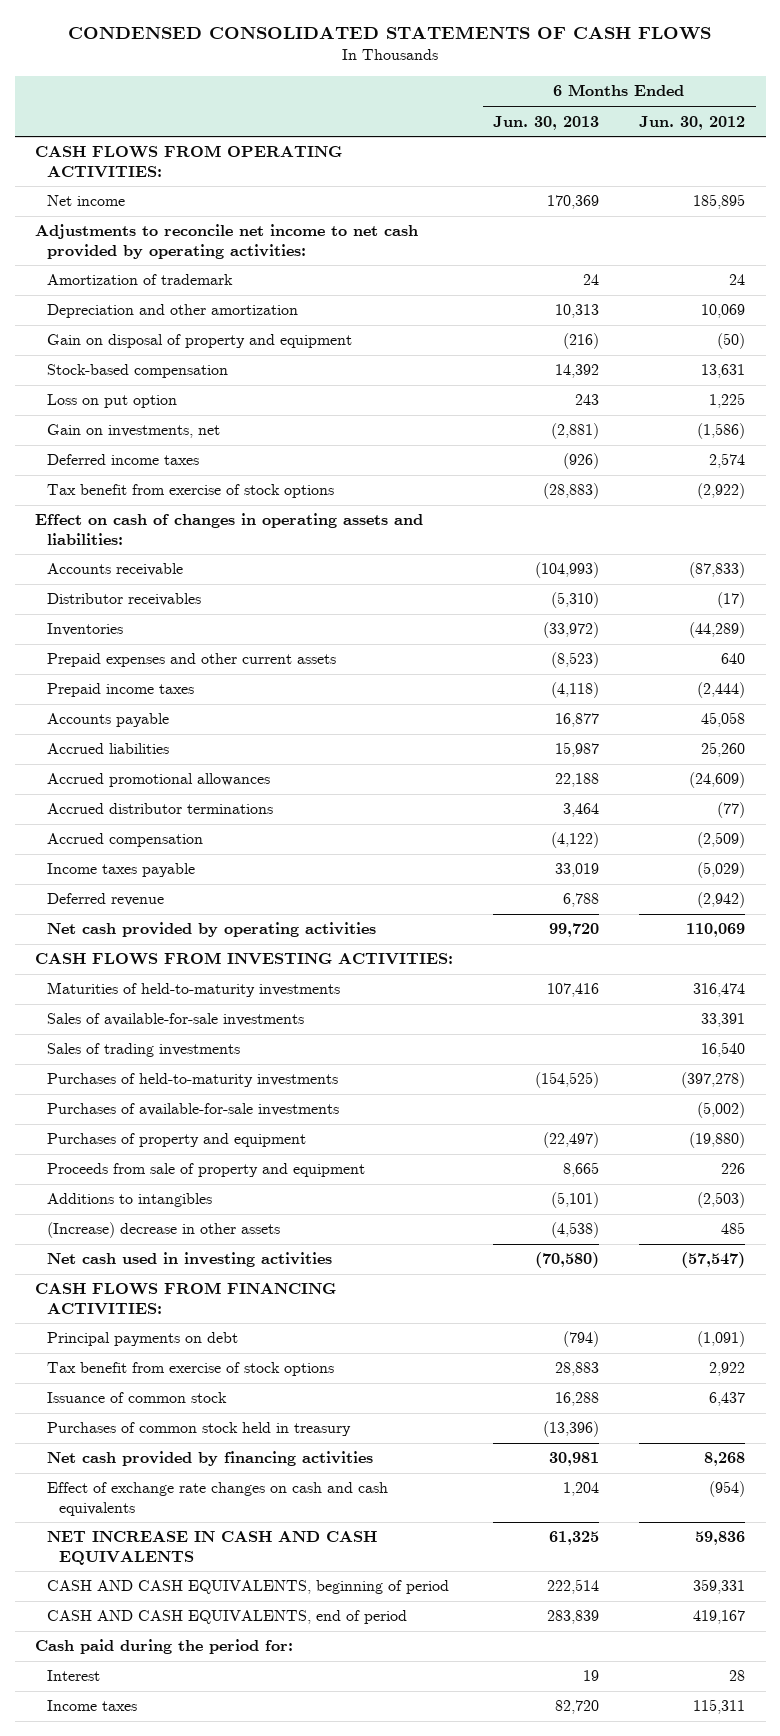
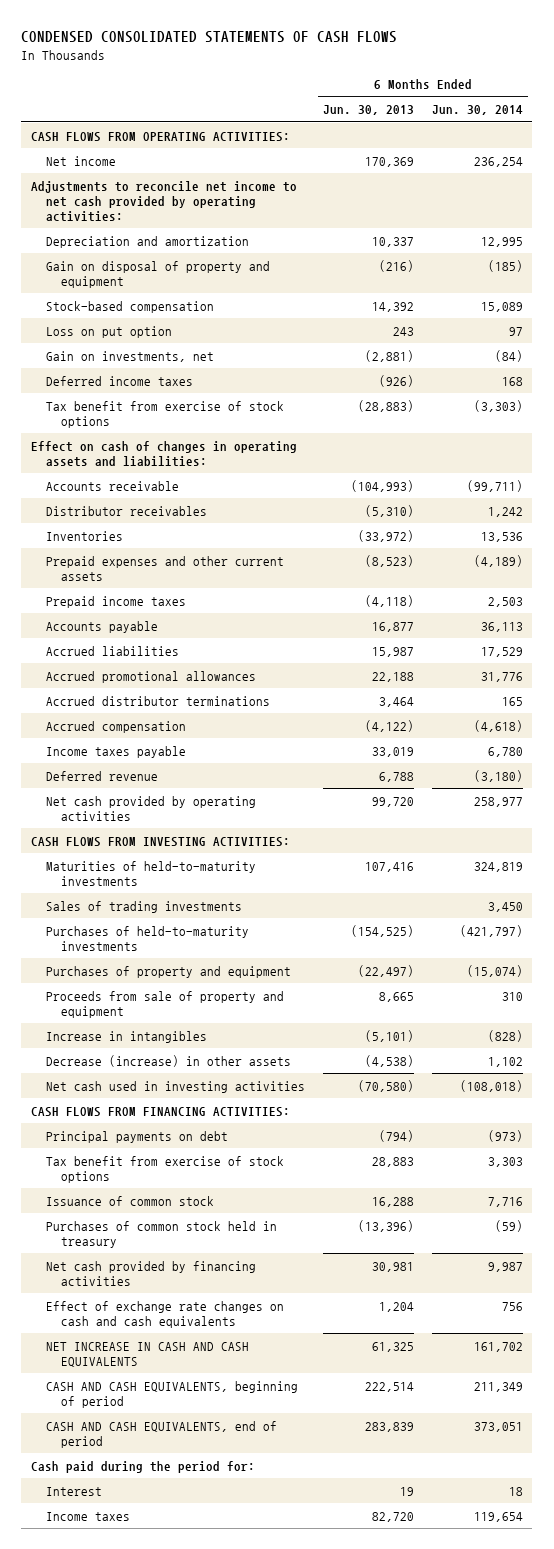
[639,115,746,130] Jun. 30, 2012 -> none
none -> [432,105,524,116] Jun. 30, 2014
[46,274,233,286] Amortization of trademark -> none
[46,304,298,319] Depreciation and other amortization -> [45,235,249,248] Depreciation and amortization
[555,304,600,319] 10,313 -> [371,236,414,247] 10,337
[46,1013,304,1027] Sales of available-for-sale investments -> none
[46,1103,339,1117] Purchases of available-for-sale investments -> none
[46,1193,212,1208] Additions to intangibles -> [45,1030,207,1043] Increase in intangibles
[46,1222,280,1239] (Increase) decrease in other assets -> [45,1054,291,1067] Decrease (increase) in other assets

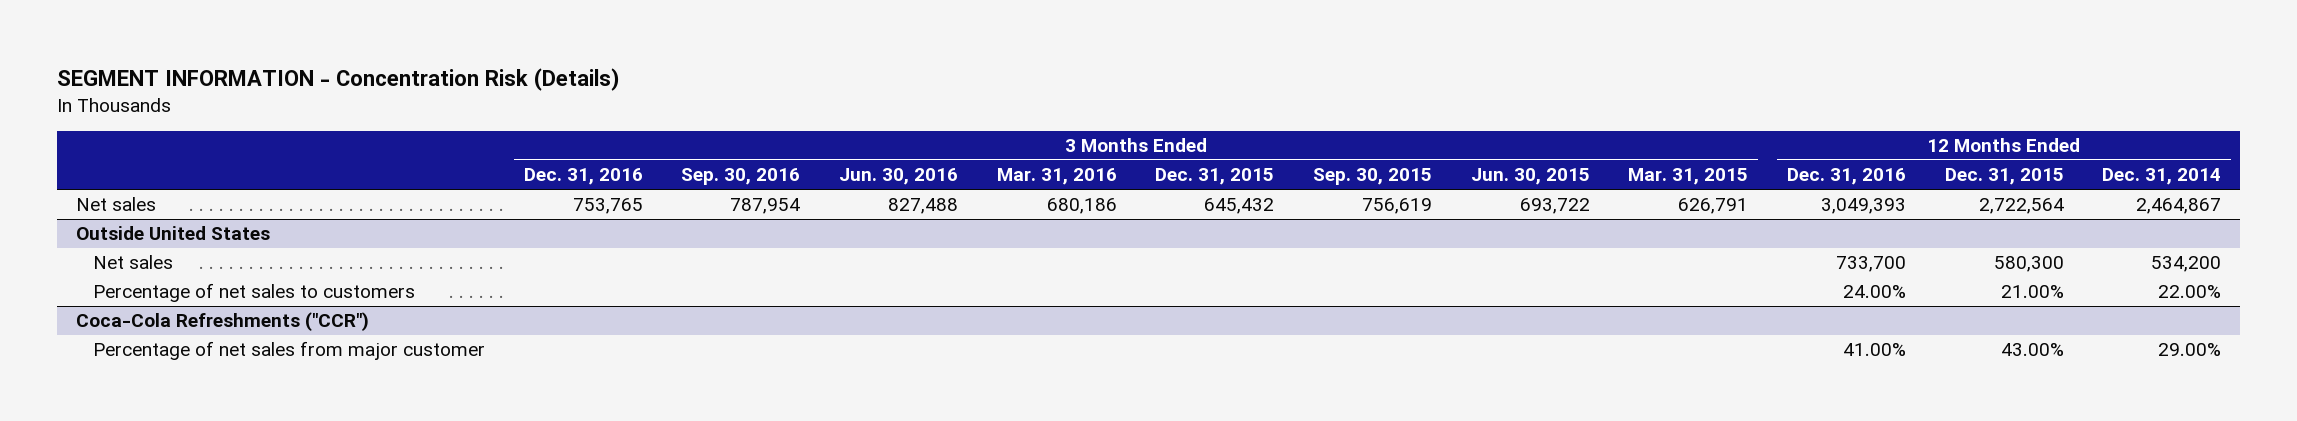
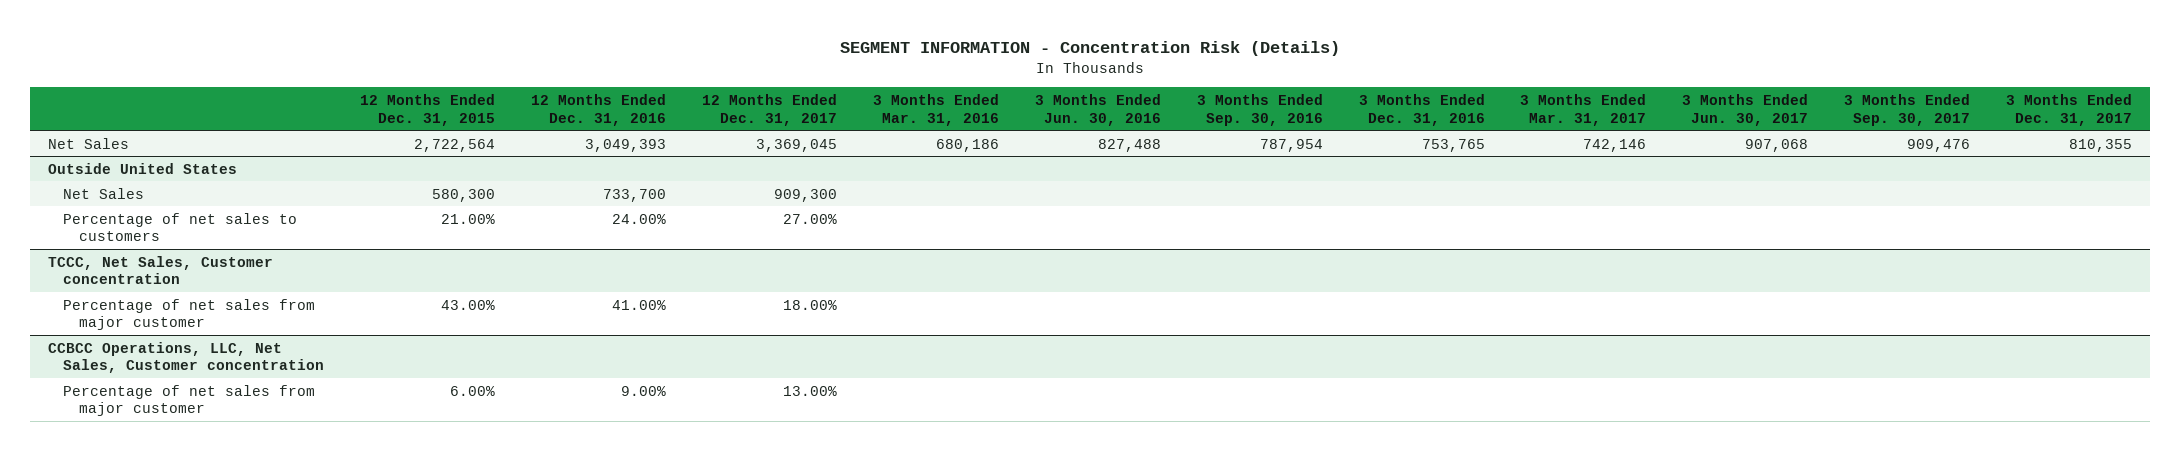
[1155,168,1275,186] Dec. 31, 2015 -> none
[1312,168,1432,186] Sep. 30, 2015 -> none
[1470,168,1590,186] Jun. 30, 2015 -> none
[1628,168,1749,186] Mar. 31, 2015 -> none
[2102,168,2222,186] Dec. 31, 2014 -> none
none -> [702,93,838,126] 12 Months Ended Dec. 31, 2017
none -> [1520,93,1647,126] 3 Months Ended Mar. 31, 2017
none -> [1682,93,1809,126] 3 Months Ended Jun. 30, 2017
none -> [1844,93,1971,126] 3 Months Ended Sep. 30, 2017
none -> [2006,93,2133,126] 3 Months Ended Dec. 31, 2017
[75,197,156,212] Net sales -> [47,137,129,149] Net Sales
[93,255,174,270] Net sales -> [63,187,145,199] Net Sales
[75,312,369,332] Coca-Cola Refreshments ("CCR") -> none
none -> [47,255,273,285] TCCC, Net Sales, Customer concentration
none -> [47,341,325,374] CCBCC Operations, LLC, Net Sales, Customer concentration
none -> [63,384,316,417] Percentage of net sales from major customer

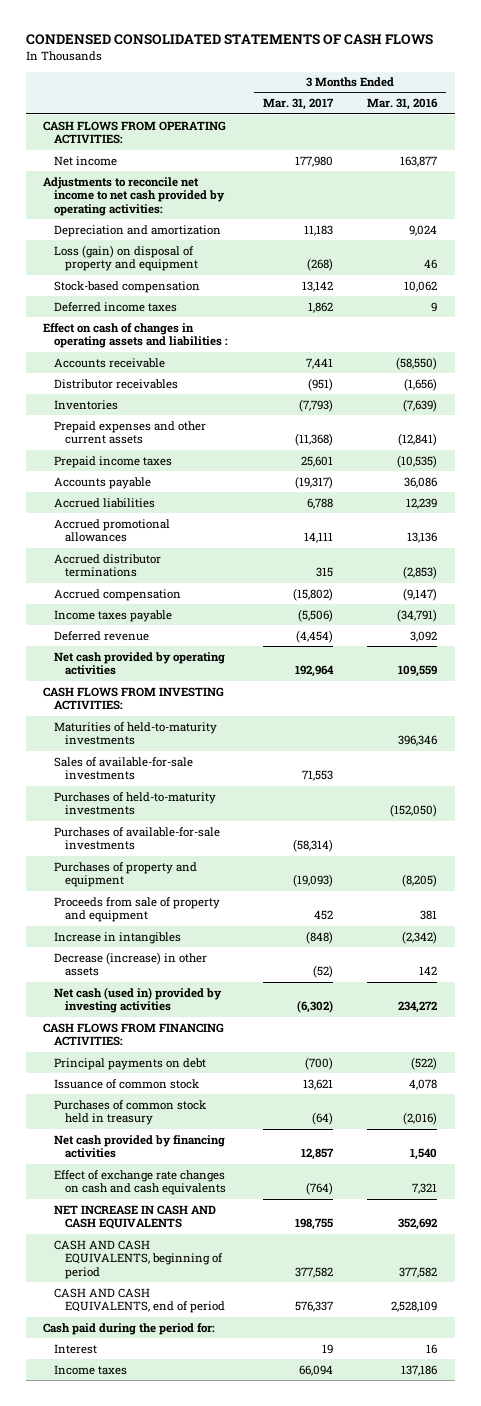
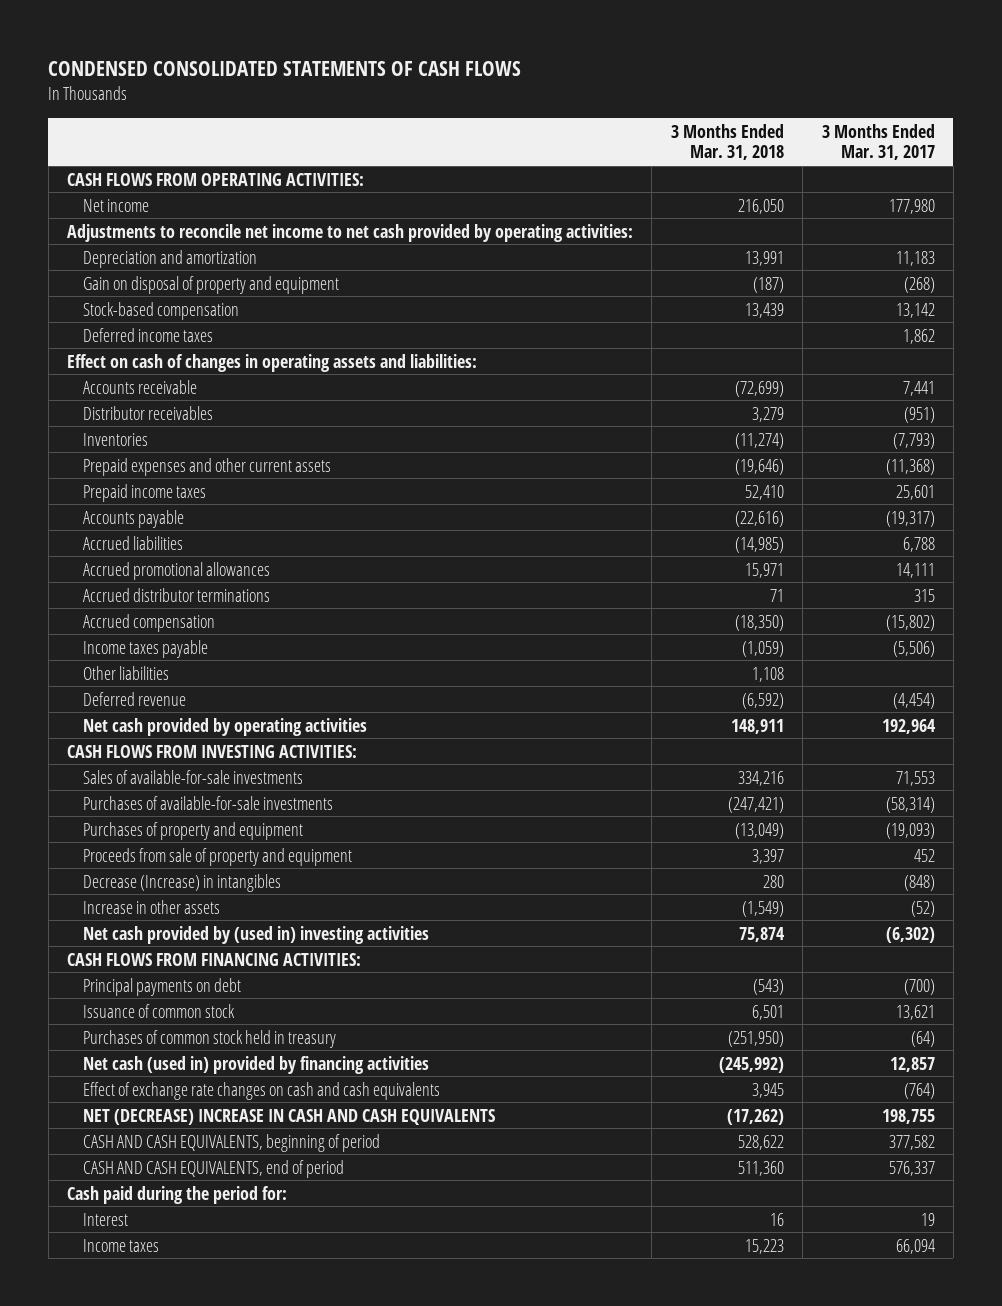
[367,98,439,111] Mar. 31, 2016 -> none
none -> [670,123,784,161] 3 Months Ended Mar. 31, 2018
[54,244,198,272] Loss (gain) on disposal of property and equipment -> [82,275,339,294] Gain on disposal of property and equipment
[43,322,229,349] Effect on cash of changes in operating assets and liabilities : -> [66,353,477,372] Effect on cash of changes in operating assets and liabilities:
none -> [82,665,169,680] Other liabilities
[54,721,218,746] Maturities of held-to-maturity investments -> none
[54,791,217,816] Purchases of held-to-maturity investments -> none
[54,931,182,944] Increase in intangibles -> [82,873,281,892] Decrease (Increase) in intangibles
[54,951,208,977] Decrease (increase) in other assets -> [82,899,220,914] Increase in other assets
[54,986,223,1014] Net cash (used in) provided by investing activities -> [82,925,429,944] Net cash provided by (used in) investing activities
[54,1134,226,1159] Net cash provided by financing activities -> [82,1055,429,1074] Net cash (used in) provided by financing activities
[54,1204,217,1230] NET INCREASE IN CASH AND CASH EQUIVALENTS -> [82,1108,495,1125] NET (DECREASE) INCREASE IN CASH AND CASH EQUIVALENTS

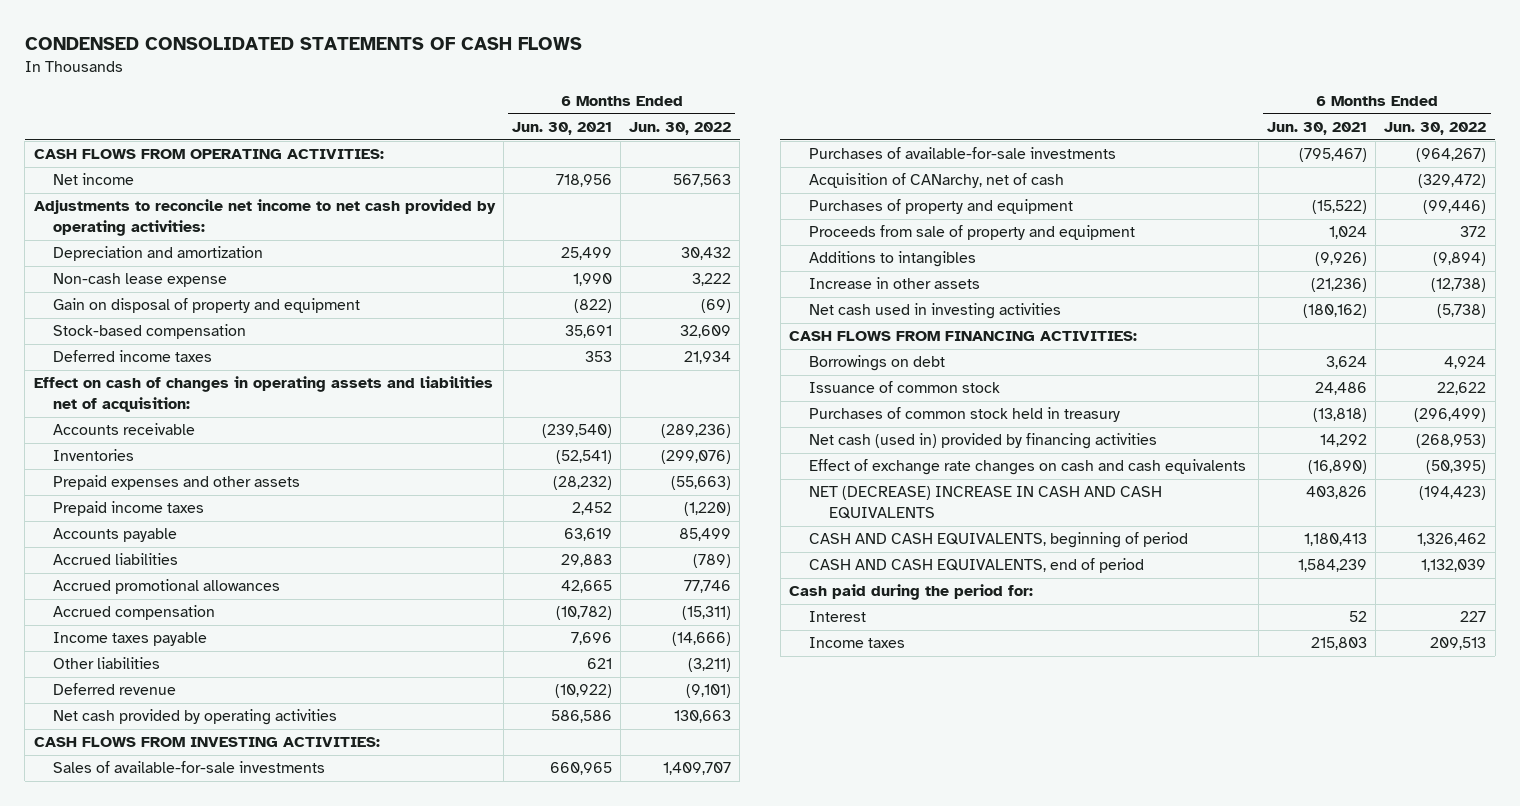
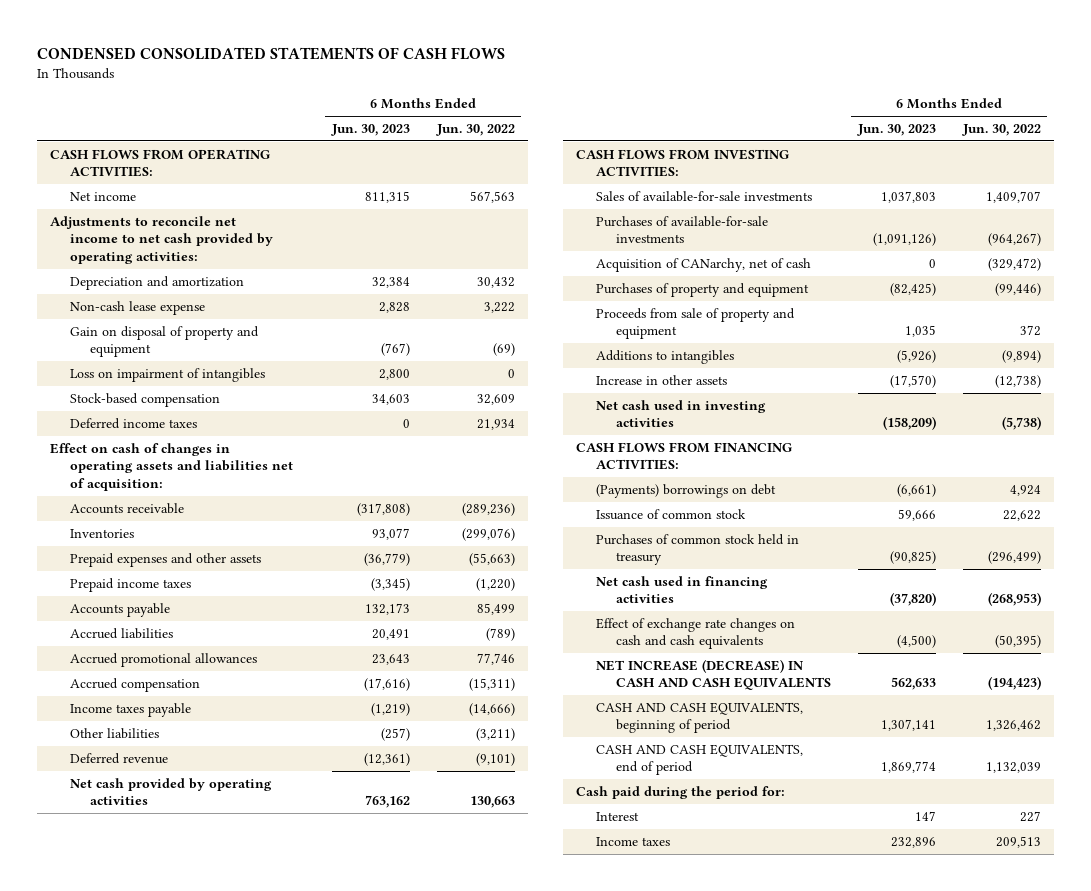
[511,122,612,136] Jun. 30, 2021 -> none
none -> [330,123,410,136] Jun. 30, 2023
none -> [70,367,266,382] Loss on impairment of intangibles
[808,355,945,372] Borrowings on debt -> [596,483,777,498] (Payments) borrowings on debt
[808,433,1157,450] Net cash (used in) provided by financing activities -> [596,575,769,604] Net cash used in financing activities
[808,486,1162,520] NET (DECREASE) INCREASE IN CASH AND CASH EQUIVALENTS -> [596,658,832,691] NET INCREASE (DECREASE) IN CASH AND CASH EQUIVALENTS

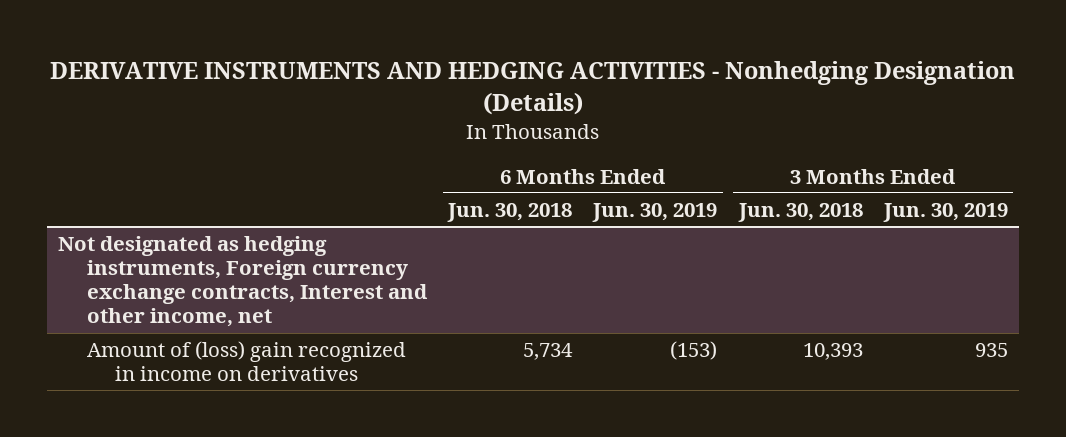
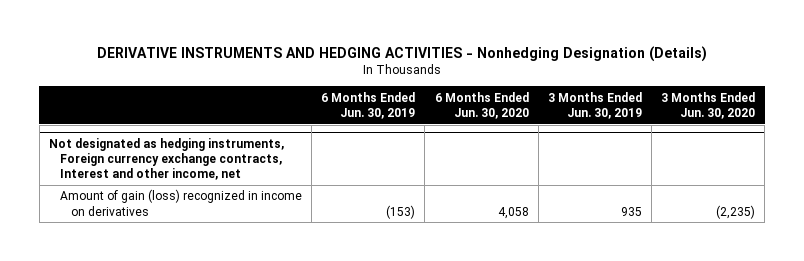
[446,203,572,223] Jun. 30, 2018 -> none
[737,203,863,223] Jun. 30, 2018 -> none
none -> [434,91,529,119] 6 Months Ended Jun. 30, 2020
none -> [660,91,755,119] 3 Months Ended Jun. 30, 2020
[86,341,406,382] Amount of (loss) gain recognized in income on derivatives -> [60,189,303,216] Amount of gain (loss) recognized in income on derivatives

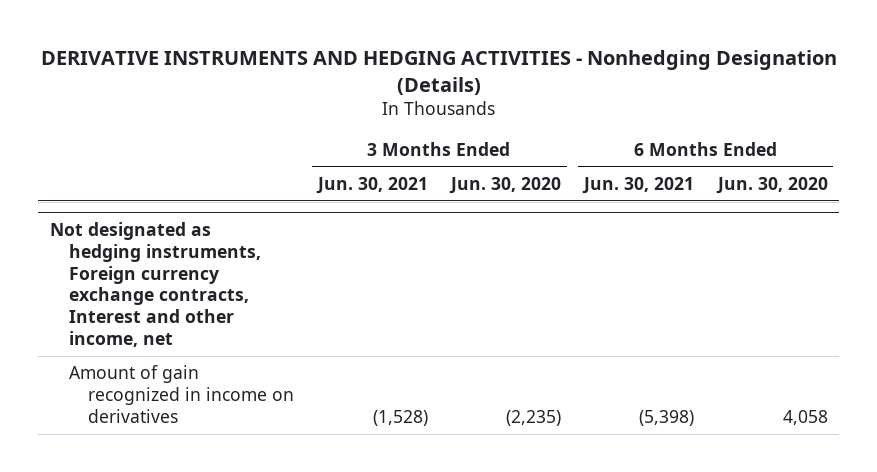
[321,91,416,119] 6 Months Ended Jun. 30, 2019 -> none
[547,91,642,119] 3 Months Ended Jun. 30, 2019 -> none
none -> [315,176,428,194] Jun. 30, 2021
none -> [582,176,695,194] Jun. 30, 2021
[60,189,303,216] Amount of gain (loss) recognized in income on derivatives -> [68,365,295,423] Amount of gain recognized in income on derivatives

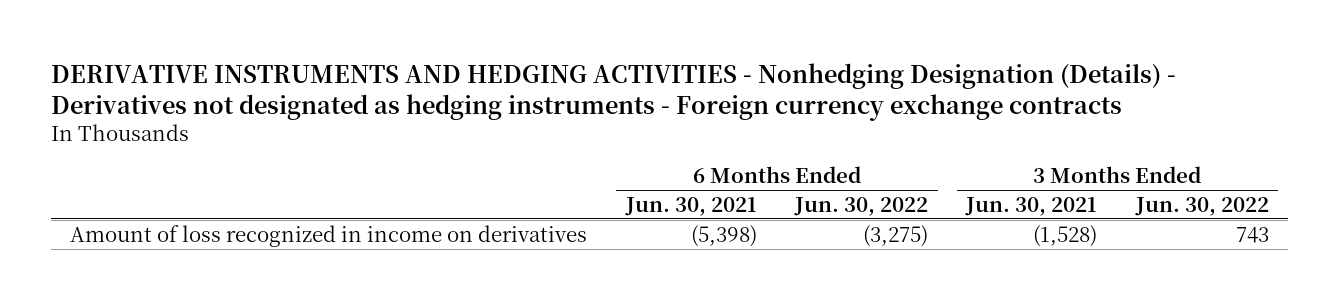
[40,49,837,95] DERIVATIVE INSTRUMENTS AND HEDGING ACTIVITIES - Nonhedging Designation (Details) -> [51,62,1177,121] DERIVATIVE INSTRUMENTS AND HEDGING ACTIVITIES - Nonhedging Designation (Details) - Derivatives not designated as hedging instruments - Foreign currency exchange contracts
[448,176,561,194] Jun. 30, 2020 -> none
[715,176,828,194] Jun. 30, 2020 -> none
none -> [793,196,928,216] Jun. 30, 2022
none -> [1134,196,1269,216] Jun. 30, 2022
[49,222,261,347] Not designated as hedging instruments, Foreign currency exchange contracts, Interest and other income, net -> none
[68,365,295,423] Amount of gain recognized in income on derivatives -> [70,224,588,247] Amount of loss recognized in income on derivatives

